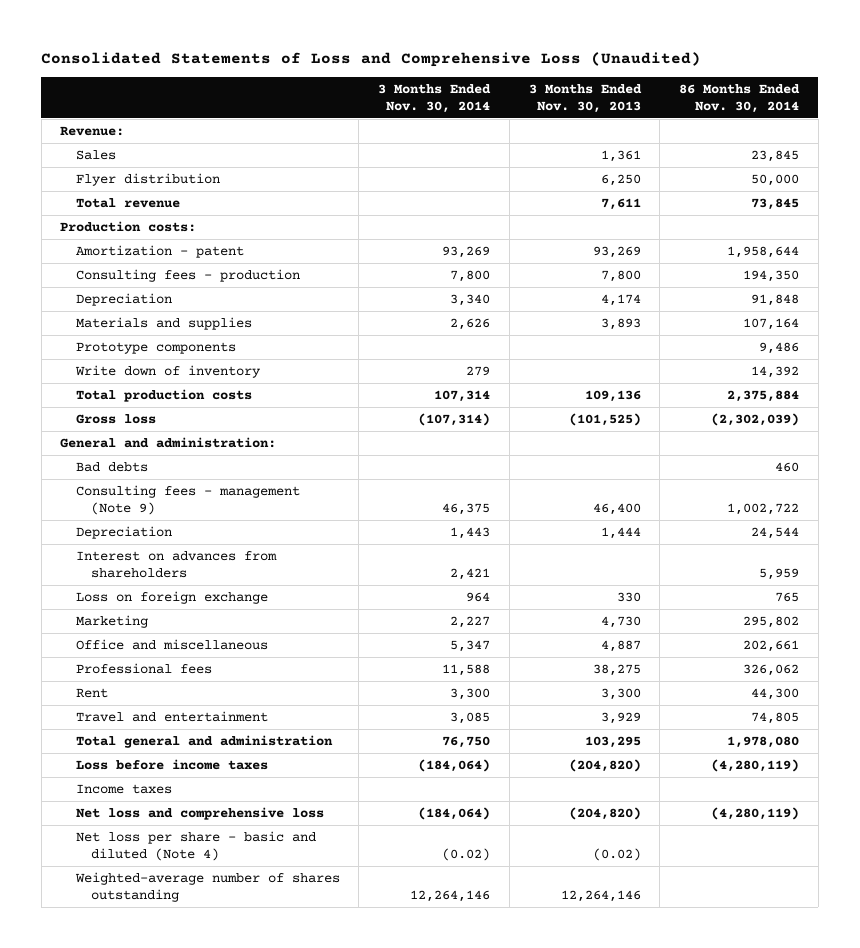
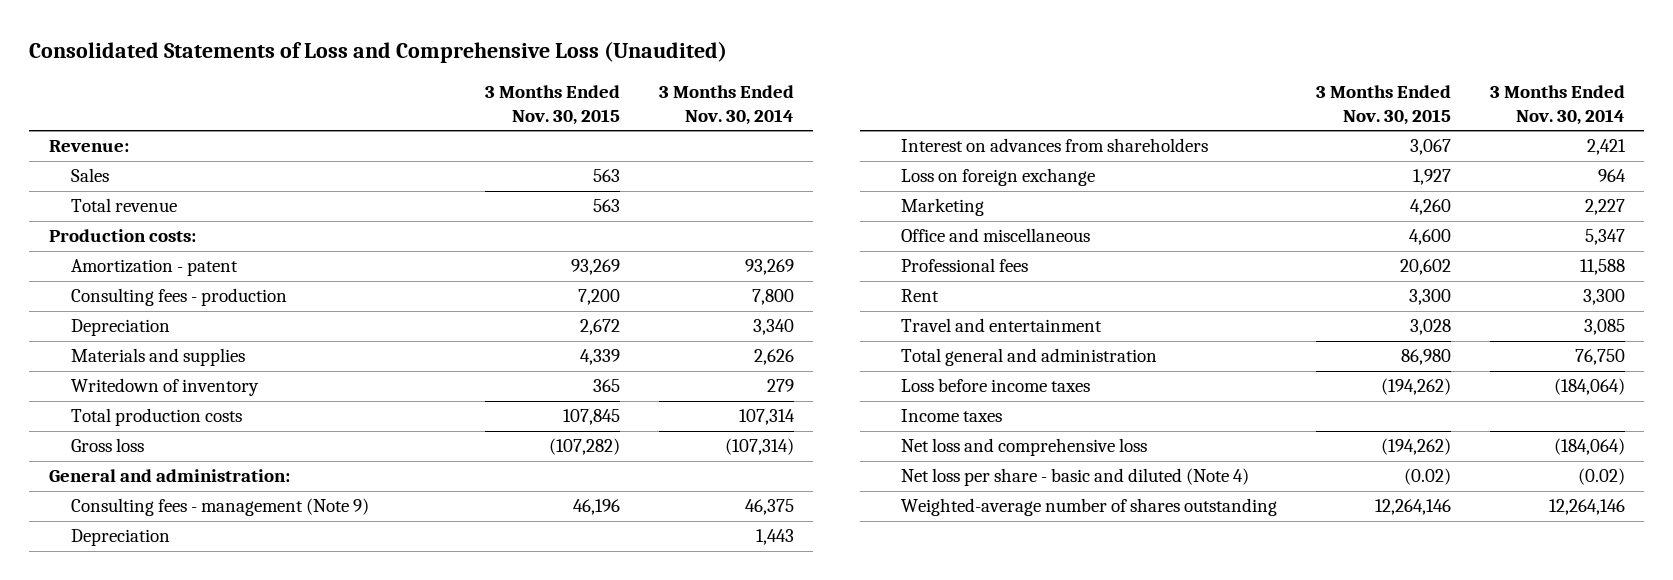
[528,83,642,114] 3 Months Ended Nov. 30, 2013 -> none
[679,83,801,114] 86 Months Ended Nov. 30, 2014 -> none
none -> [485,85,621,125] 3 Months Ended Nov. 30, 2015
[75,172,220,186] Flyer distribution -> none
[75,341,236,354] Prototype components -> none
[74,364,261,378] Write down of inventory -> [70,378,259,397] Writedown of inventory
[75,461,148,472] Bad debts -> none

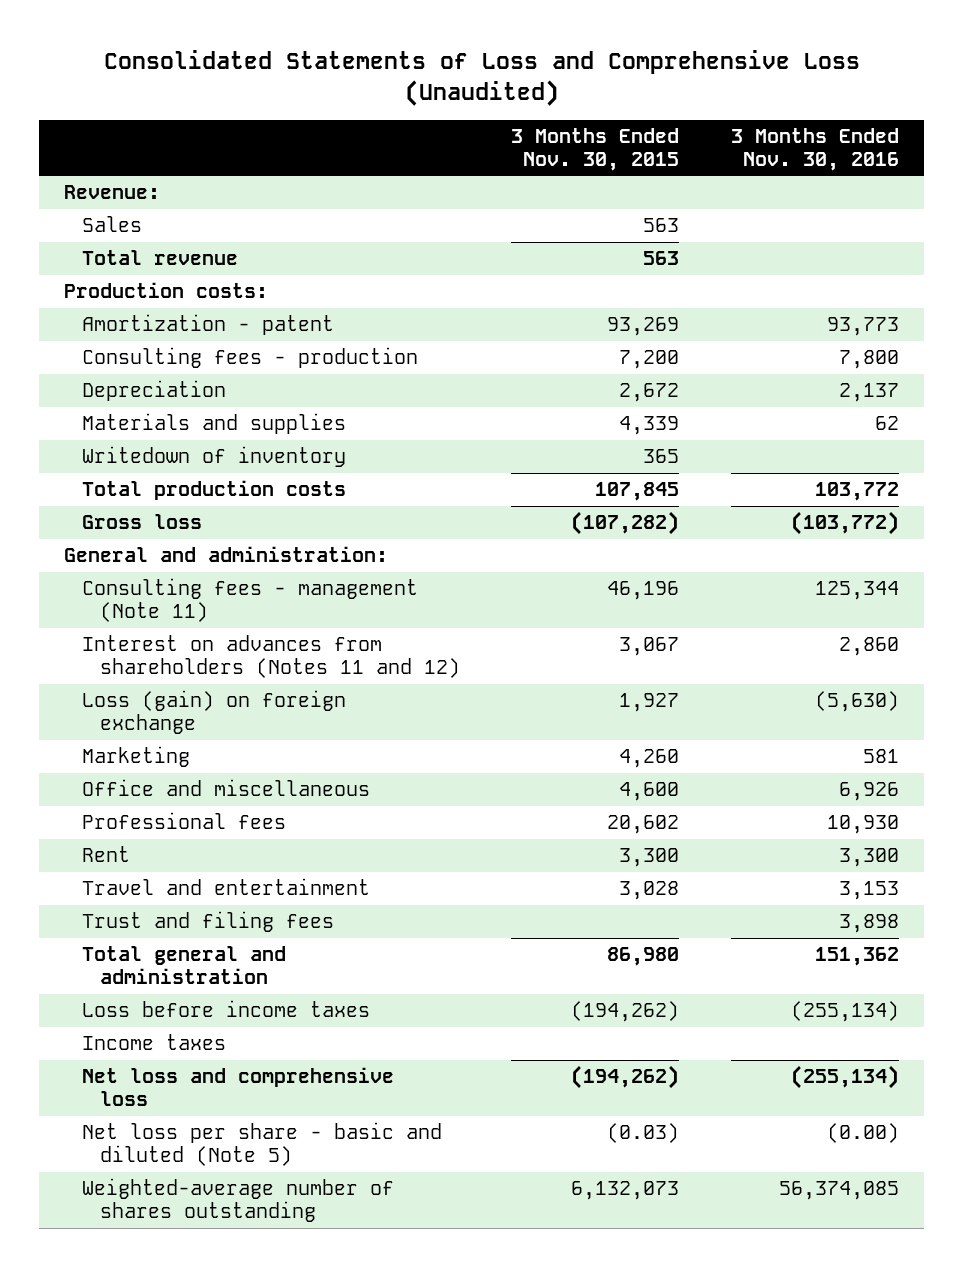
[658,85,794,125] 3 Months Ended Nov. 30, 2014 -> none
none -> [730,127,899,171] 3 Months Ended Nov. 30, 2016
[70,529,170,547] Depreciation -> none
[70,498,369,517] Consulting fees - management (Note 9) -> [82,578,419,623] Consulting fees - management (Note 11)
[901,138,1209,153] Interest on advances from shareholders -> [82,635,460,679] Interest on advances from shareholders (Notes 11 and 12)
[901,168,1096,187] Loss on foreign exchange -> [82,690,347,735] Loss (gain) on foreign exchange
none -> [82,911,335,933] Trust and filing fees
[901,468,1250,487] Net loss per share - basic and diluted (Note 4) -> [82,1122,443,1167] Net loss per share - basic and diluted (Note 5)
[1403,468,1451,486] (0.02) -> [607,1123,680,1144] (0.03)
[1374,499,1451,516] 12,264,146 -> [571,1181,680,1201] 6,132,073

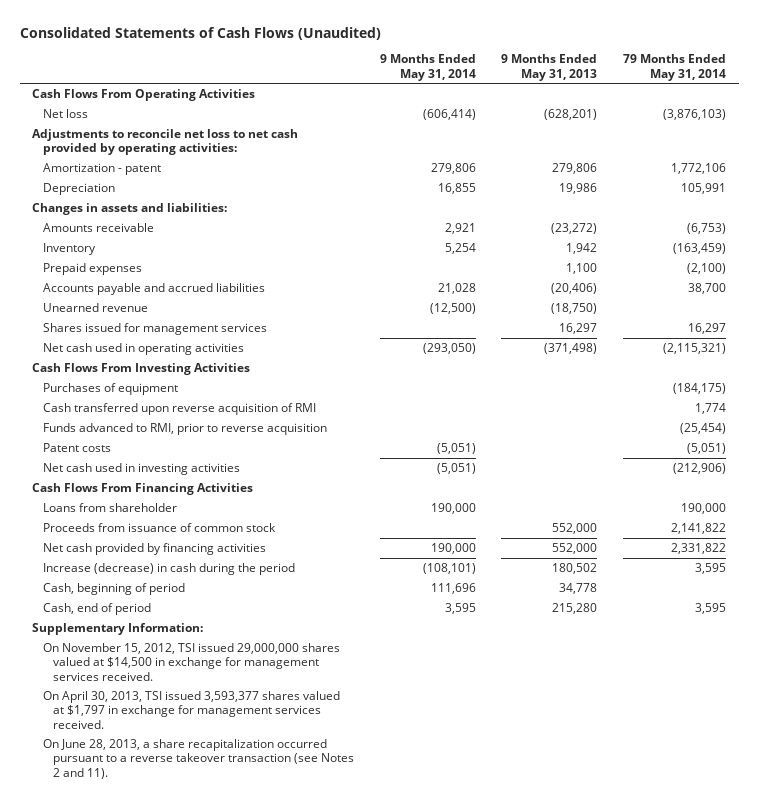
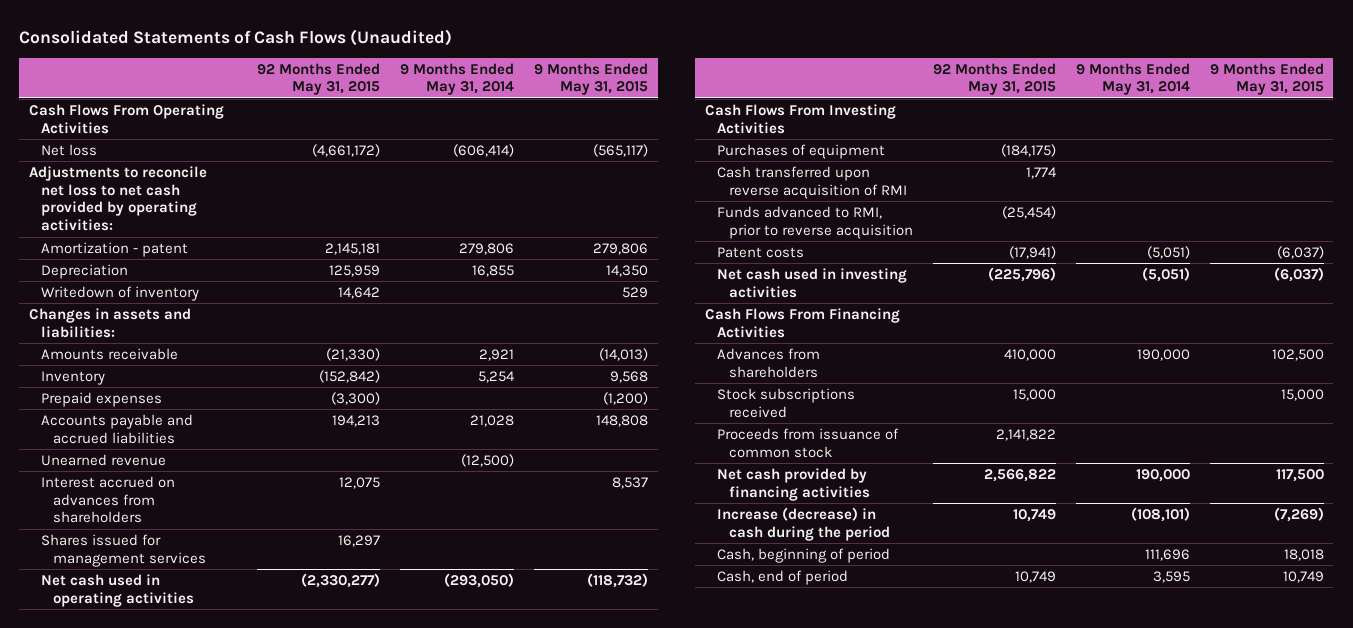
[501,54,598,81] 9 Months Ended May 31, 2013 -> none
[622,54,726,81] 79 Months Ended May 31, 2014 -> none
none -> [257,62,381,96] 92 Months Ended May 31, 2015
none -> [533,62,648,96] 9 Months Ended May 31, 2015
none -> [41,285,200,301] Writedown of inventory
none -> [41,475,176,524] Interest accrued on advances from shareholders
[42,502,177,512] Loans from shareholder -> [717,347,821,378] Advances from shareholders
none -> [717,387,856,418] Stock subscriptions received
[32,622,204,635] Supplementary Information: -> none
[42,642,340,681] On November 15, 2012, TSI issued 29,000,000 shares valued at $14,500 in exchange for management services received. -> none
[42,690,340,729] On April 30, 2013, TSI issued 3,593,377 shares valued at $1,797 in exchange for management services received. -> none
[42,738,355,779] On June 28, 2013, a share recapitalization occurred pursuant to a reverse takeover transaction (see Notes 2 and 11). -> none

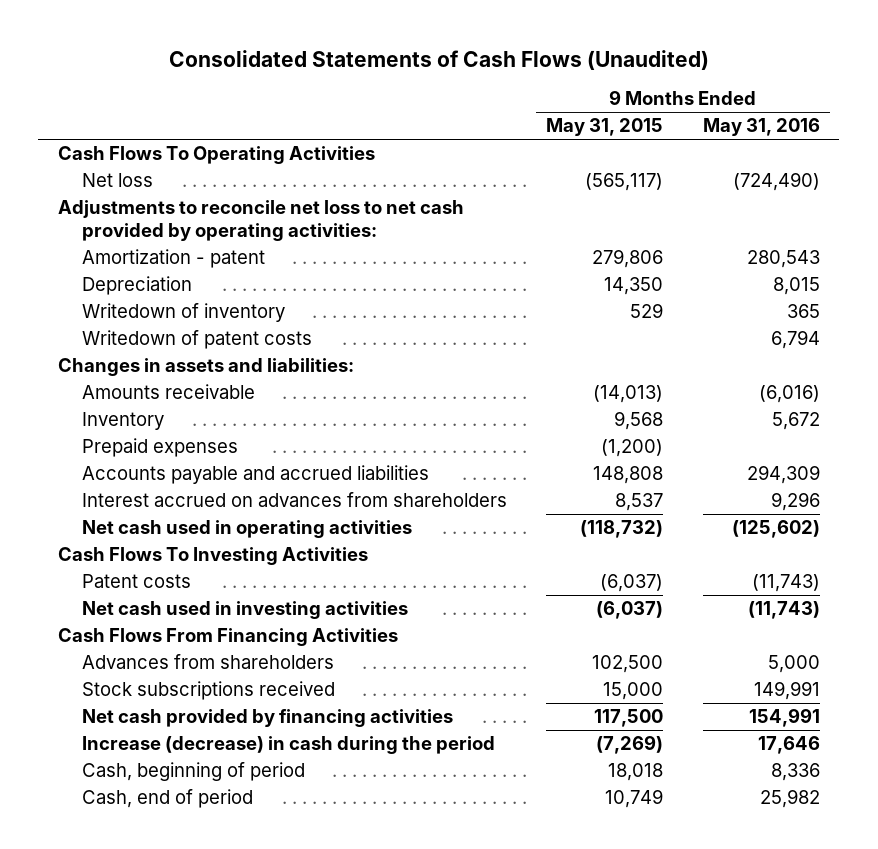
[257,62,381,96] 92 Months Ended May 31, 2015 -> none
[399,62,514,96] 9 Months Ended May 31, 2014 -> none
none -> [702,118,820,137] May 31, 2016
[29,103,225,134] Cash Flows From Operating Activities -> [58,146,376,165] Cash Flows To Operating Activities
none -> [81,330,312,350] Writedown of patent costs
[41,453,167,466] Unearned revenue -> none
[41,533,207,567] Shares issued for management services -> none
[717,143,886,159] Purchases of equipment -> none
[717,165,908,199] Cash transferred upon reverse acquisition of RMI -> none
[717,205,914,239] Funds advanced to RMI, prior to reverse acquisition -> none
[705,103,897,134] Cash Flows From Investing Activities -> [58,547,369,566] Cash Flows To Investing Activities
[717,427,900,458] Proceeds from issuance of common stock -> none

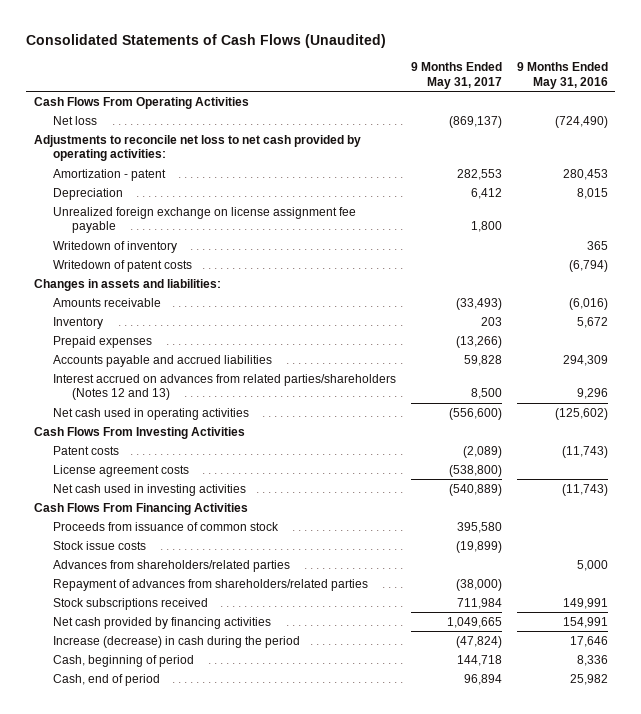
[546,118,664,137] May 31, 2015 -> none
none -> [410,62,502,89] 9 Months Ended May 31, 2017
[58,146,376,165] Cash Flows To Operating Activities -> [33,96,249,109] Cash Flows From Operating Activities
[746,250,820,269] 280,543 -> [562,168,608,180] 280,453
none -> [53,206,357,234] Unrealized foreign exchange on license assignment fee payable
[770,330,820,350] 6,794 -> [568,259,608,272] (6,794)
[81,492,507,508] Interest accrued on advances from shareholders -> [53,373,397,401] Interest accrued on advances from related parties/shareholders (Notes 12 and 13)
[58,547,369,566] Cash Flows To Investing Activities -> [33,426,245,439] Cash Flows From Investing Activities
none -> [53,464,190,477] License agreement costs
none -> [53,521,280,531] Proceeds from issuance of common stock
none -> [53,540,147,550] Stock issue costs
[81,654,334,670] Advances from shareholders -> [53,559,291,572] Advances from shareholders/related parties
none -> [53,578,369,591] Repayment of advances from shareholders/related parties

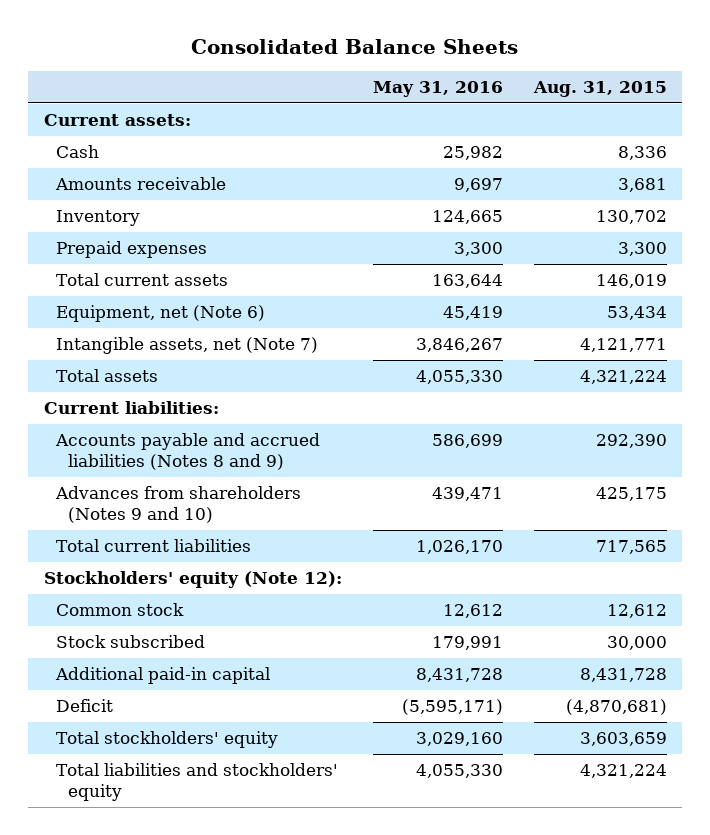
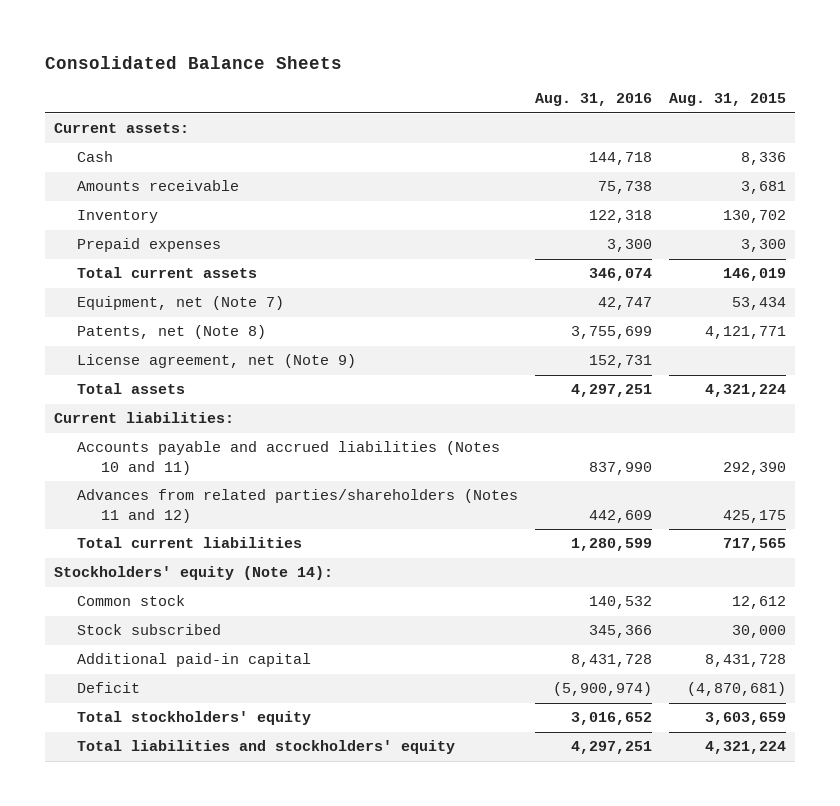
[372,81,503,98] May 31, 2016 -> none
none -> [535,93,653,107] Aug. 31, 2016
[55,305,265,323] Equipment, net (Note 6) -> [77,296,285,311] Equipment, net (Note 7)
[55,337,318,355] Intangible assets, net (Note 7) -> [77,325,267,340] Patents, net (Note 8)
none -> [77,354,357,369] License agreement, net (Note 9)
[54,433,320,471] Accounts payable and accrued liabilities (Notes 8 and 9) -> [77,441,501,475] Accounts payable and accrued liabilities (Notes 10 and 11)
[54,486,301,524] Advances from shareholders (Notes 9 and 10) -> [77,489,519,523] Advances from related parties/shareholders (Notes 11 and 12)
[43,571,342,589] Stockholders' equity (Note 12): -> [53,566,333,581] Stockholders' equity (Note 14):

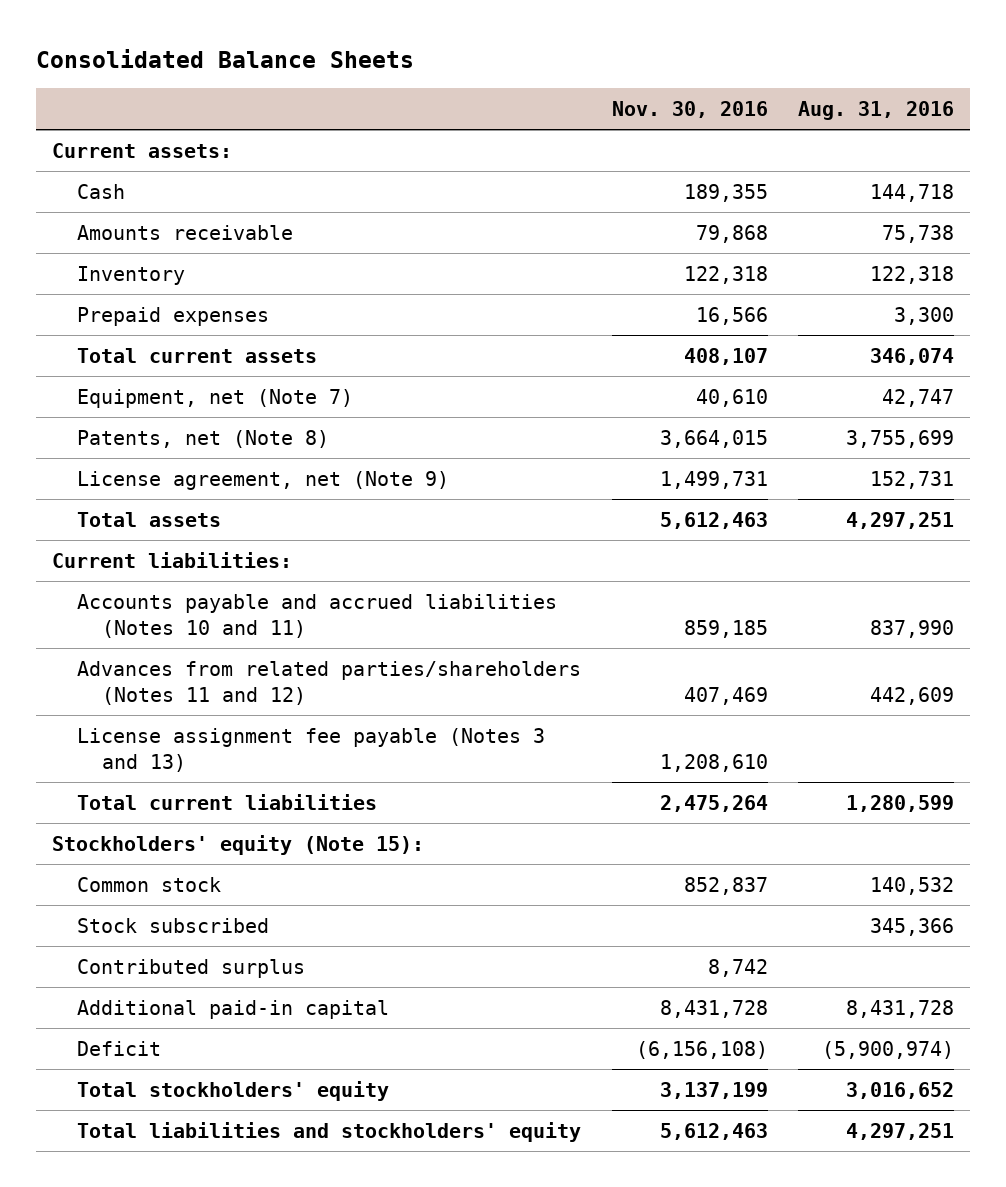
[669,93,787,107] Aug. 31, 2015 -> none
none -> [611,100,768,118] Nov. 30, 2016
none -> [76,727,545,772] License assignment fee payable (Notes 3 and 13)
[53,566,333,581] Stockholders' equity (Note 14): -> [51,834,424,855] Stockholders' equity (Note 15):
none -> [76,958,305,978] Contributed surplus

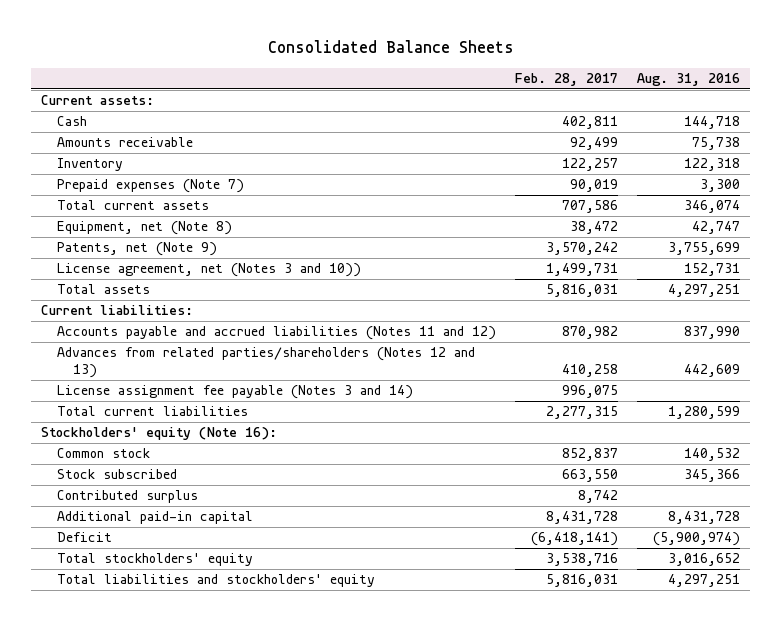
[611,100,768,118] Nov. 30, 2016 -> none
none -> [515,73,619,87] Feb. 28, 2017
[76,306,269,326] Prepaid expenses -> [57,179,245,194] Prepaid expenses (Note 7)
[76,388,353,408] Equipment, net (Note 7) -> [57,221,233,236] Equipment, net (Note 8)
[76,429,329,448] Patents, net (Note 8) -> [57,242,218,257] Patents, net (Note 9)
[76,470,449,490] License agreement, net (Note 9) -> [57,263,362,278] License agreement, net (Notes 3 and 10))
[76,593,557,638] Accounts payable and accrued liabilities (Notes 10 and 11) -> [57,326,497,341] Accounts payable and accrued liabilities (Notes 11 and 12)
[76,660,581,705] Advances from related parties/shareholders (Notes 11 and 12) -> [57,347,476,379] Advances from related parties/shareholders (Notes 12 and 13)
[76,727,545,772] License assignment fee payable (Notes 3 and 13) -> [57,385,414,400] License assignment fee payable (Notes 3 and 14)
[51,834,424,855] Stockholders' equity (Note 15): -> [40,427,277,441] Stockholders' equity (Note 16):

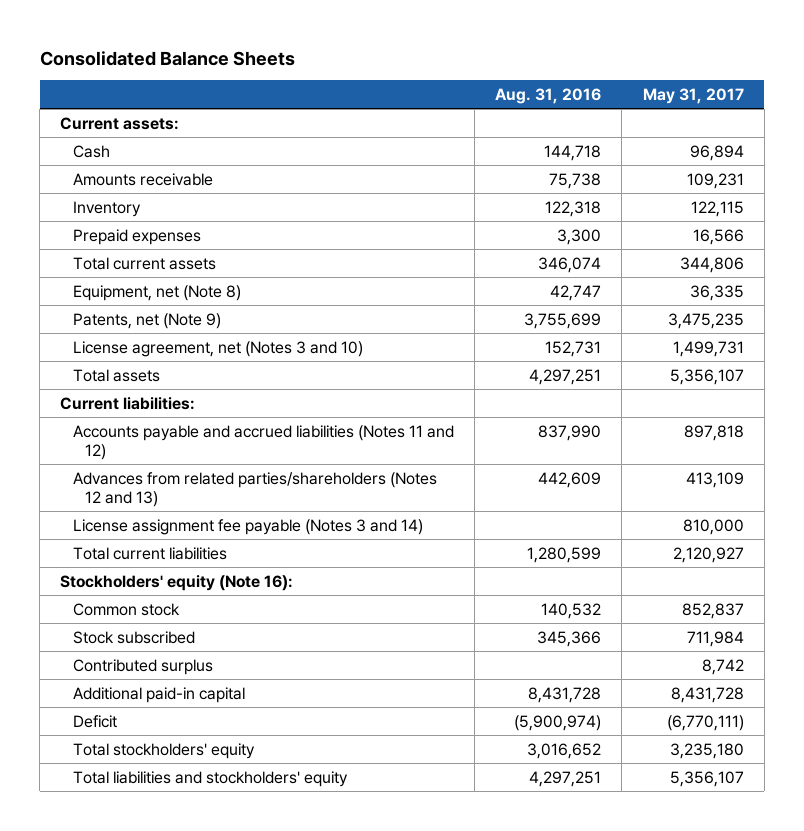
[515,73,619,87] Feb. 28, 2017 -> none
none -> [642,88,744,105] May 31, 2017
[57,179,245,194] Prepaid expenses (Note 7) -> [72,228,201,245] Prepaid expenses
[57,263,362,278] License agreement, net (Notes 3 and 10)) -> [72,340,363,357] License agreement, net (Notes 3 and 10)

